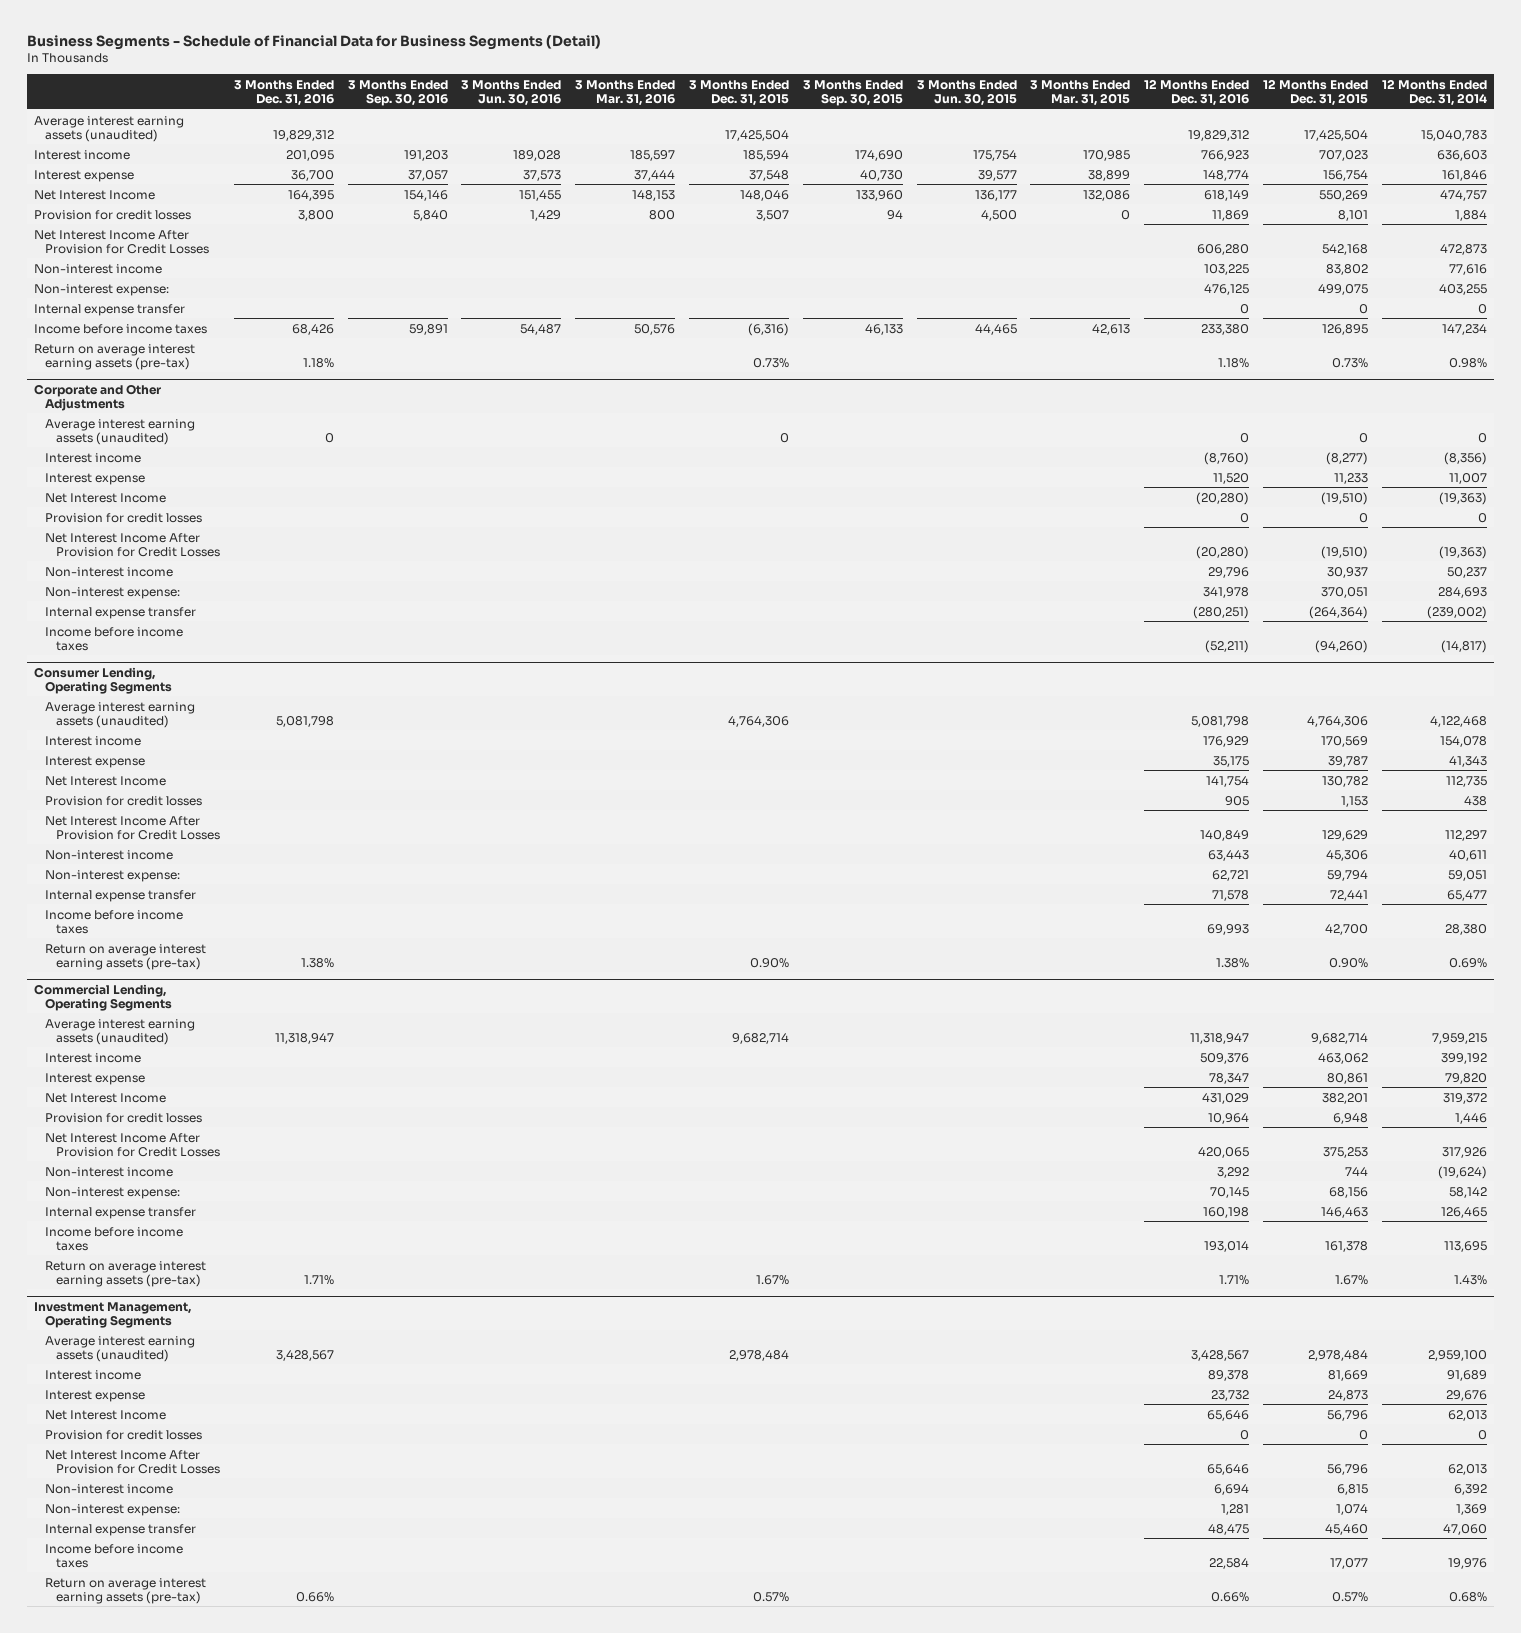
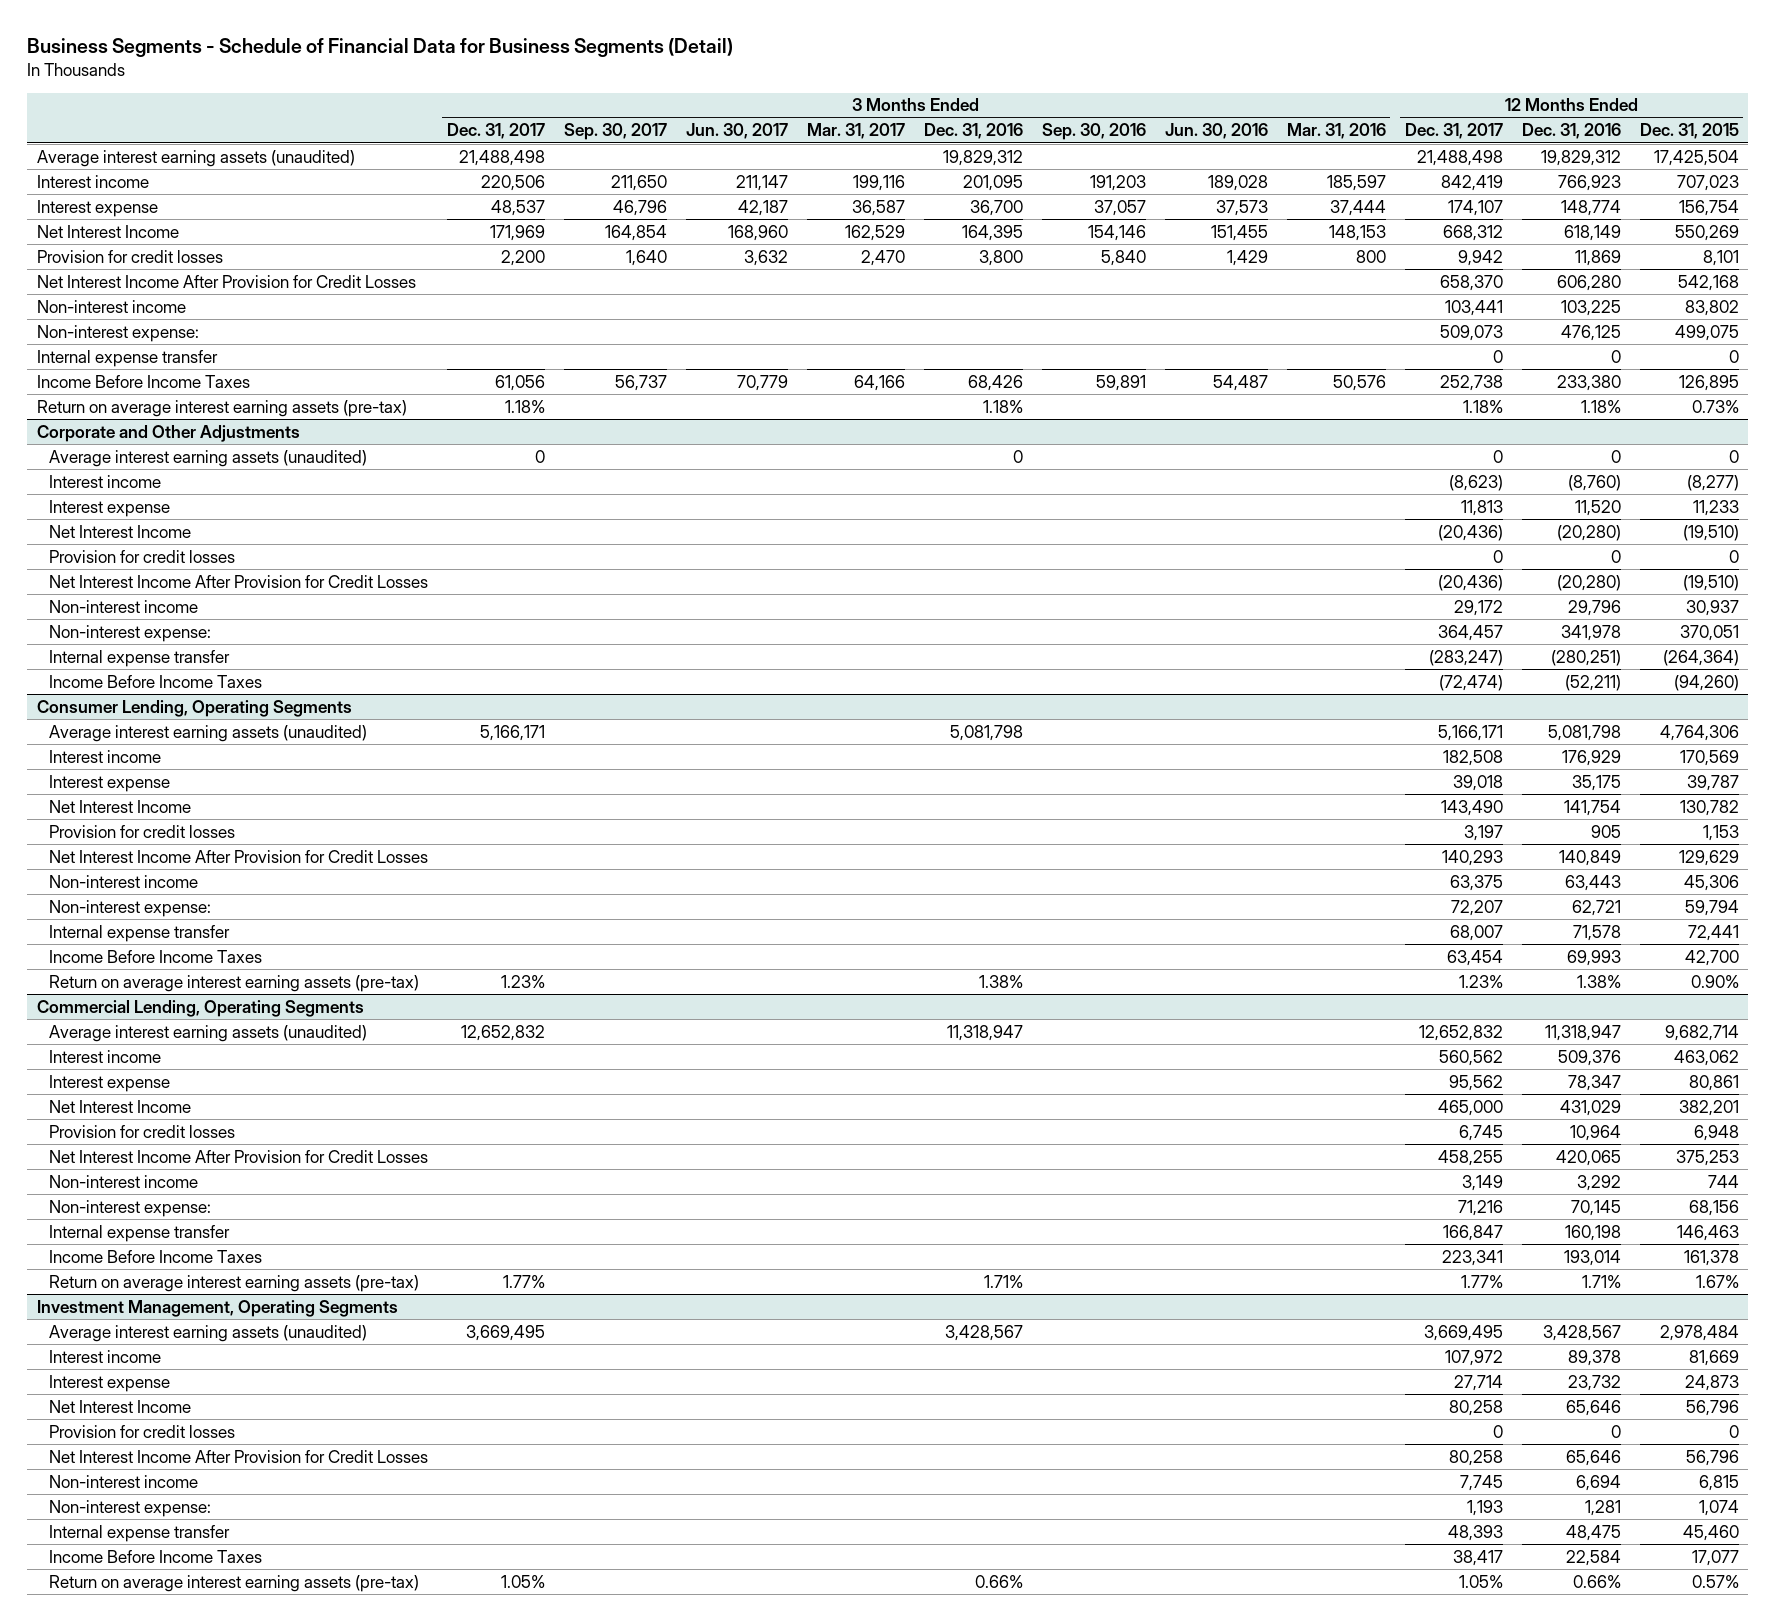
[689,79,790,106] 3 Months Ended Dec. 31, 2015 -> none
[802,79,903,106] 3 Months Ended Sep. 30, 2015 -> none
[916,79,1017,106] 3 Months Ended Jun. 30, 2015 -> none
[1030,79,1131,106] 3 Months Ended Mar. 31, 2015 -> none
[1381,78,1487,106] 12 Months Ended Dec. 31, 2014 -> none
none -> [446,123,545,140] Dec. 31, 2017
none -> [563,123,667,141] Sep. 30, 2017
none -> [685,123,788,140] Jun. 30, 2017
none -> [806,123,905,140] Mar. 31, 2017
none -> [1404,123,1503,140] Dec. 31, 2017
[33,323,207,334] Income before income taxes -> [36,374,250,388] Income Before Income Taxes
[44,626,183,651] Income before income taxes -> [48,674,262,688] Income Before Income Taxes
[44,909,183,934] Income before income taxes -> [48,949,262,963] Income Before Income Taxes
[44,1226,183,1251] Income before income taxes -> [48,1249,262,1263] Income Before Income Taxes
[44,1543,183,1568] Income before income taxes -> [48,1549,262,1563] Income Before Income Taxes

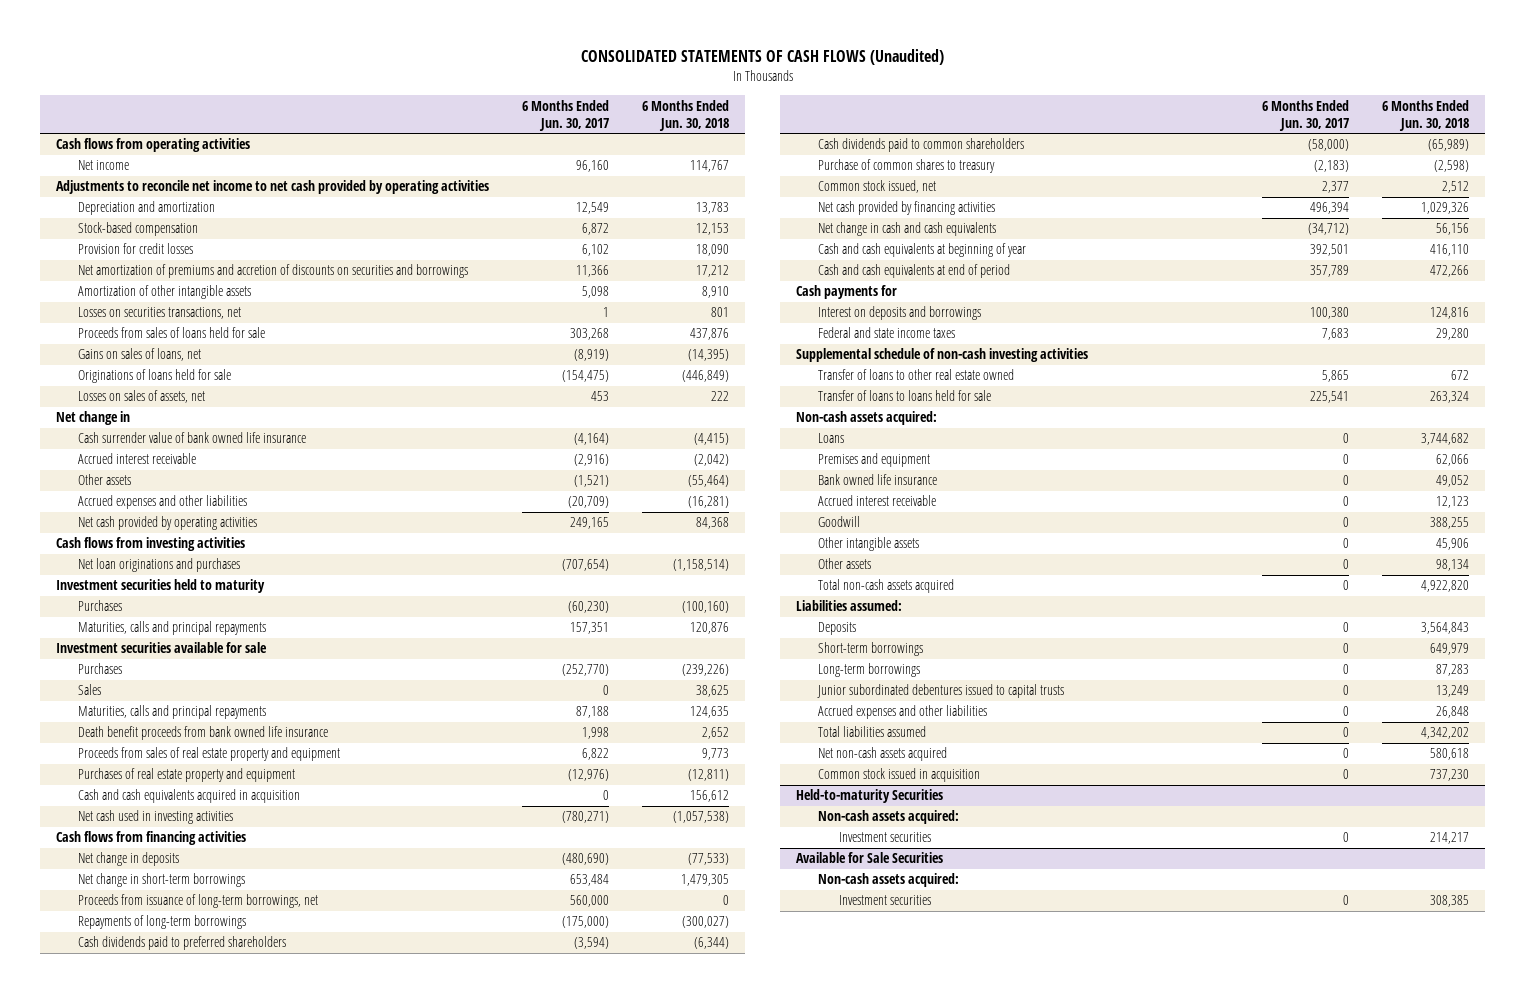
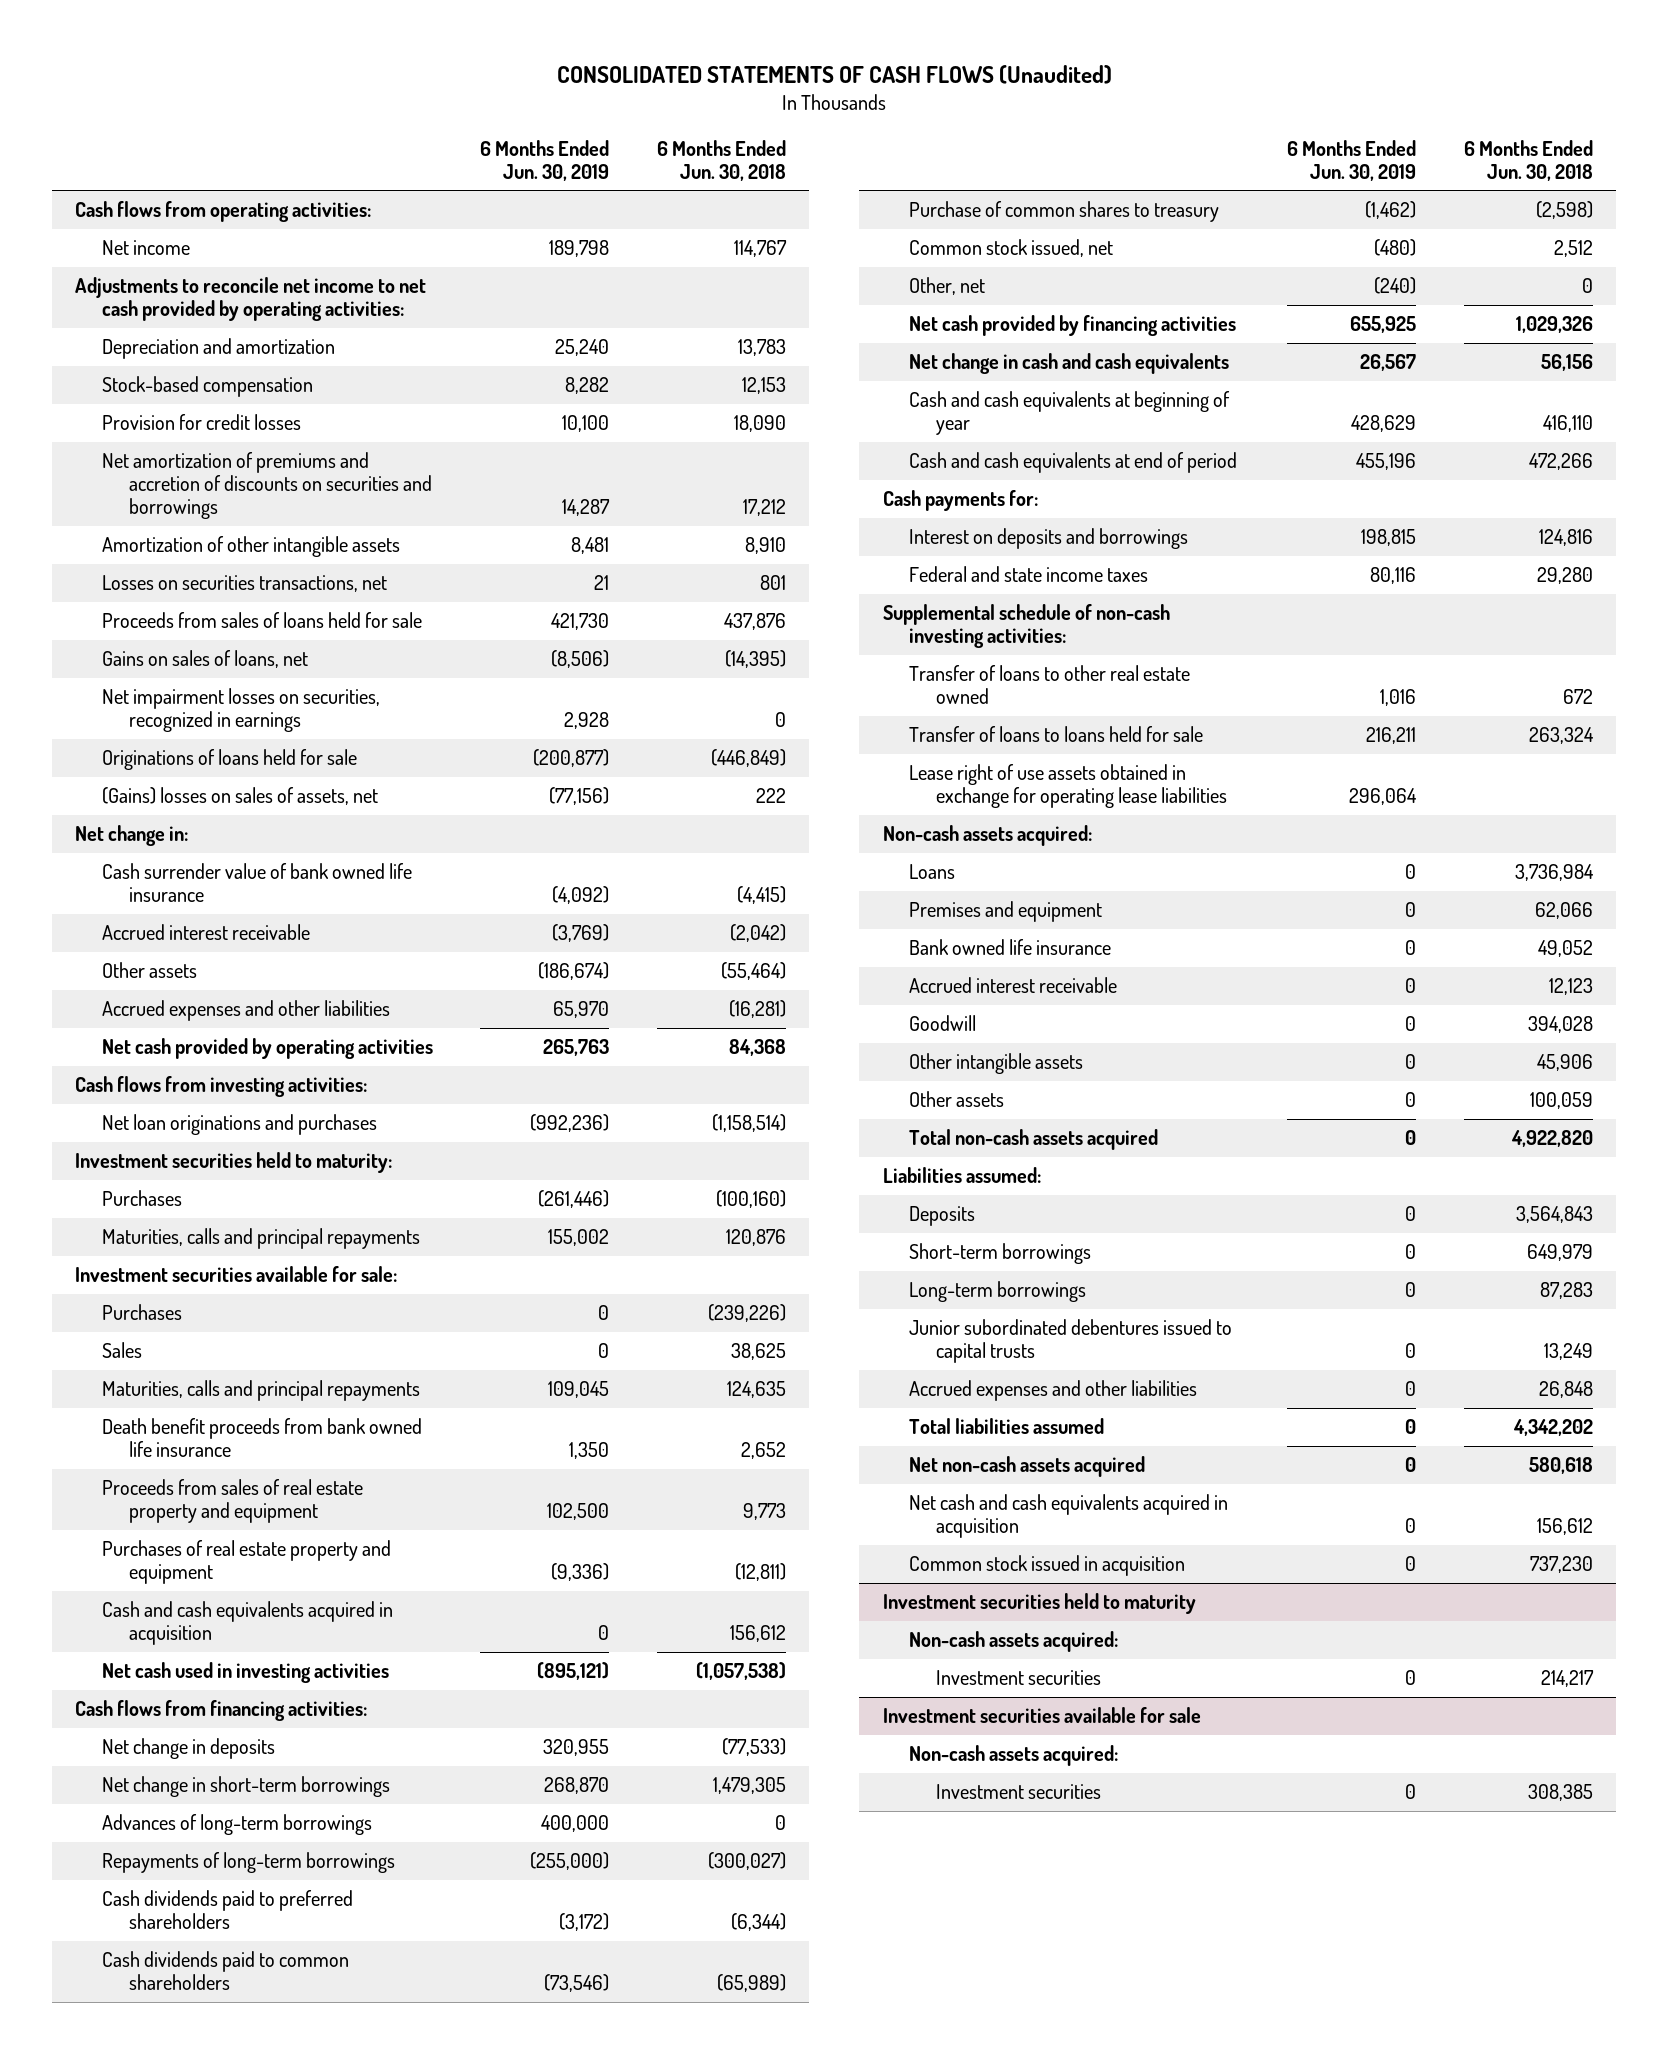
[522,99,610,131] 6 Months Ended Jun. 30, 2017 -> none
none -> [480,139,610,181] 6 Months Ended Jun. 30, 2019
[56,138,251,153] Cash flows from operating activities -> [75,201,372,223] Cash flows from operating activities:
[56,180,490,195] Adjustments to reconcile net income to net cash provided by operating activities -> [75,277,427,322] Adjustments to reconcile net income to net cash provided by operating activities:
none -> [102,688,381,733] Net impairment losses on securities, recognized in earnings
[77,390,205,404] Losses on sales of assets, net -> [102,787,379,806] (Gains) losses on sales of assets, net
[56,411,131,426] Net change in -> [75,825,189,847] Net change in:
[56,537,246,552] Cash flows from investing activities -> [75,1076,368,1098] Cash flows from investing activities:
[56,579,266,594] Investment securities held to maturity -> [75,1152,393,1174] Investment securities held to maturity:
[56,642,268,654] Investment securities available for sale -> [75,1266,398,1283] Investment securities available for sale:
[56,831,247,846] Cash flows from financing activities -> [75,1700,368,1722] Cash flows from financing activities:
[77,894,318,909] Proceeds from issuance of long-term borrowings, net -> [102,1814,373,1836] Advances of long-term borrowings
none -> [909,277,986,296] Other, net
[796,285,898,300] Cash payments for -> [882,490,1038,512] Cash payments for:
[796,348,1089,363] Supplemental schedule of non-cash investing activities -> [882,604,1170,649] Supplemental schedule of non-cash investing activities:
none -> [909,764,1227,809] Lease right of use assets obtained in exchange for operating lease liabilities
[1420,433,1469,446] 3,744,682 -> [1514,864,1594,882] 3,736,984
[1429,517,1469,530] 388,255 -> [1527,1016,1593,1034] 394,028
[1435,559,1469,572] 98,134 -> [1529,1092,1593,1110] 100,059
none -> [909,1494,1229,1539] Net cash and cash equivalents acquired in acquisition
[796,789,944,804] Held-to-maturity Securities -> [882,1593,1196,1615] Investment securities held to maturity
[796,852,944,864] Available for Sale Securities -> [882,1707,1201,1724] Investment securities available for sale

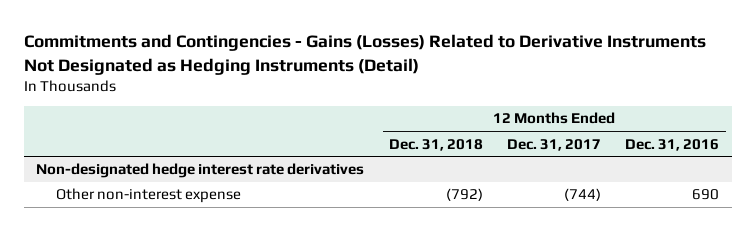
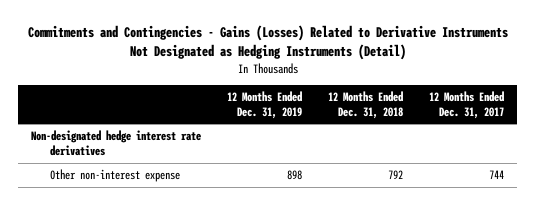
[625,138,720,151] Dec. 31, 2016 -> none
none -> [227,91,303,119] 12 Months Ended Dec. 31, 2019
[445,188,483,202] (792) -> [388,170,404,180] 792
[564,188,602,202] (744) -> [489,170,505,180] 744

